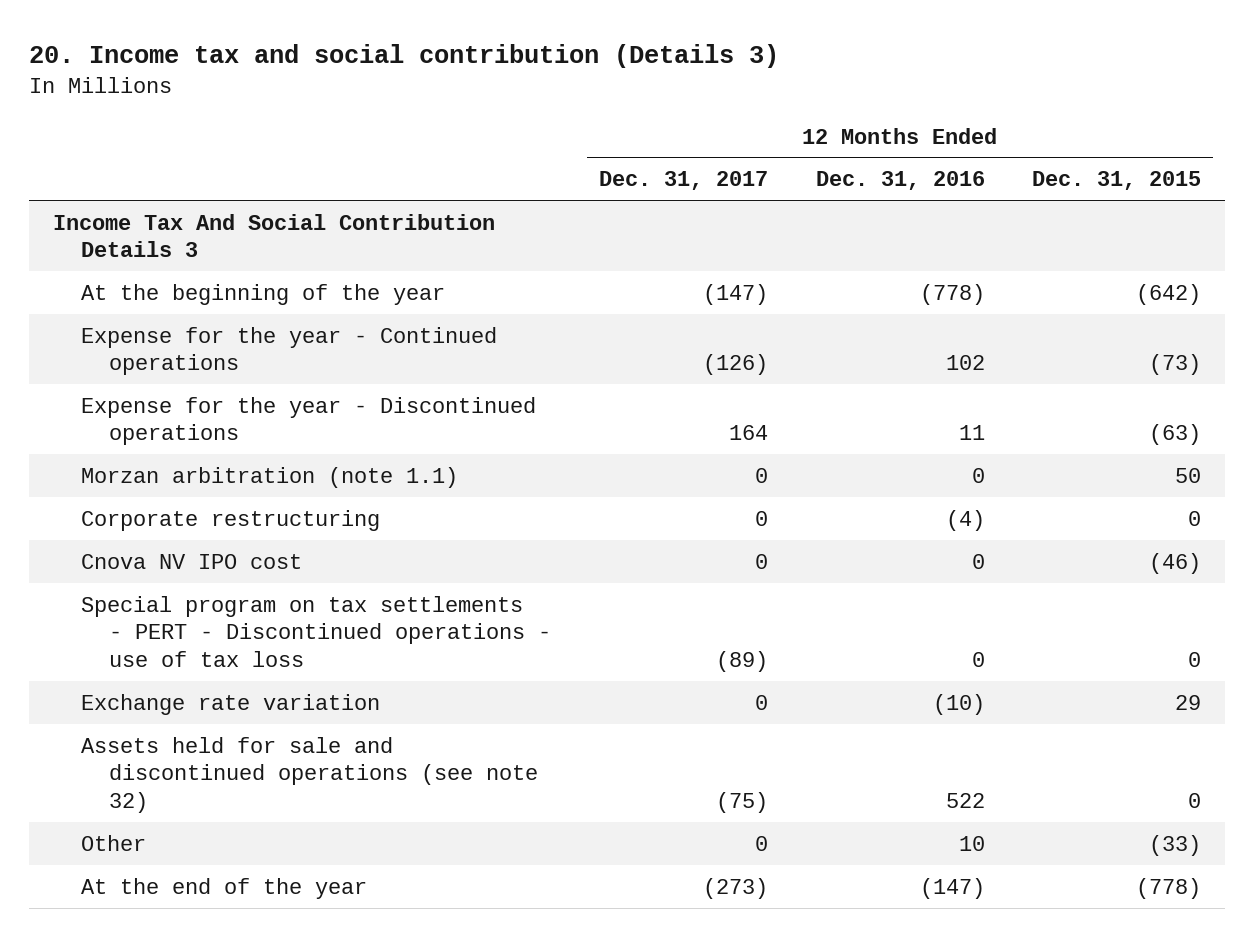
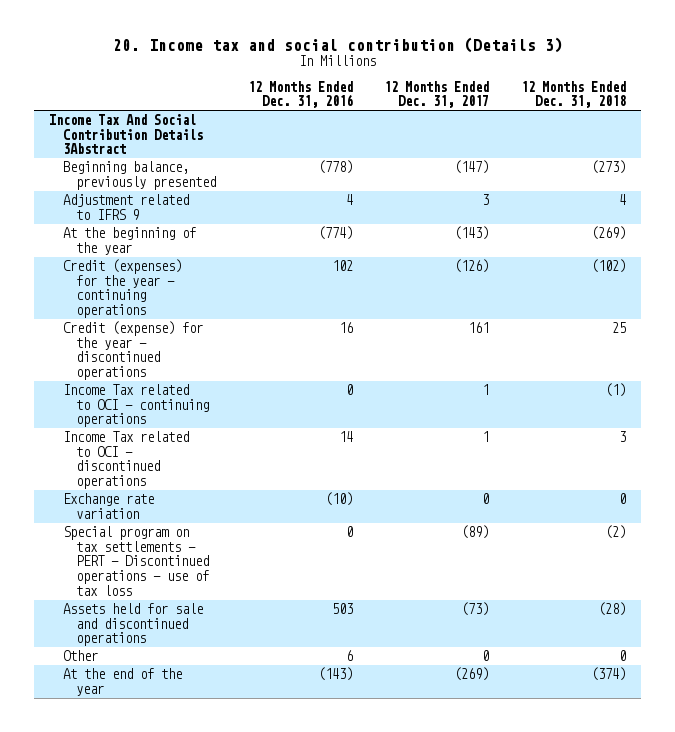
[1032,171,1202,191] Dec. 31, 2015 -> none
none -> [520,80,626,109] 12 Months Ended Dec. 31, 2018
[81,466,459,488] Morzan arbitration (note 1.1) -> none
[81,509,381,531] Corporate restructuring -> none
[81,553,303,569] Cnova NV IPO cost -> none
[53,213,496,258] Income Tax And Social Contribution Details 3 -> [49,114,203,155] Income Tax And Social Contribution Details 3Abstract
none -> [62,161,217,190] Beginning balance, previously presented
none -> [62,194,189,220] Adjustment related to IFRS 9
[702,283,768,305] (147) -> [454,226,490,241] (143)
[919,283,985,305] (778) -> [317,226,353,241] (774)
[81,326,498,376] Expense for the year - Continued operations -> [62,259,182,319] Credit (expenses) for the year - continuing operations
[81,396,537,446] Expense for the year - Discontinued operations -> [62,321,203,381] Credit (expense) for the year - discontinued operations
[728,425,768,441] 164 -> [468,322,490,334] 161
[958,425,985,441] 11 -> [338,322,353,334] 16
none -> [62,384,210,428] Income Tax related to OCI - continuing operations
none -> [62,431,189,490] Income Tax related to OCI - discontinued operations
[81,595,552,667] Special program on tax settlements - PERT - Discontinued operations - use of tax loss -> [62,526,210,596] Special program on tax settlements - PERT - Discontinued operations - use of tax loss
[81,736,539,813] Assets held for sale and discontinued operations (see note 32) -> [62,603,203,647] Assets held for sale and discontinued operations
[715,791,768,813] (75) -> [461,602,490,617] (73)
[945,792,985,808] 522 -> [331,603,353,615] 503
[958,835,985,851] 10 -> [345,650,353,662] 6
[702,877,768,899] (273) -> [454,667,490,682] (269)
[919,877,985,899] (147) -> [317,667,353,682] (143)

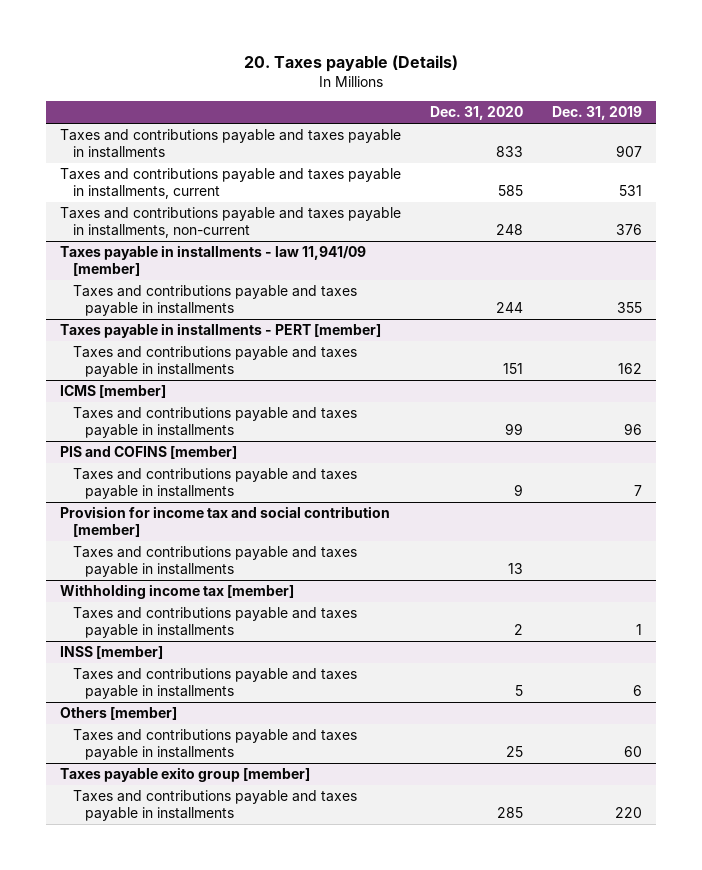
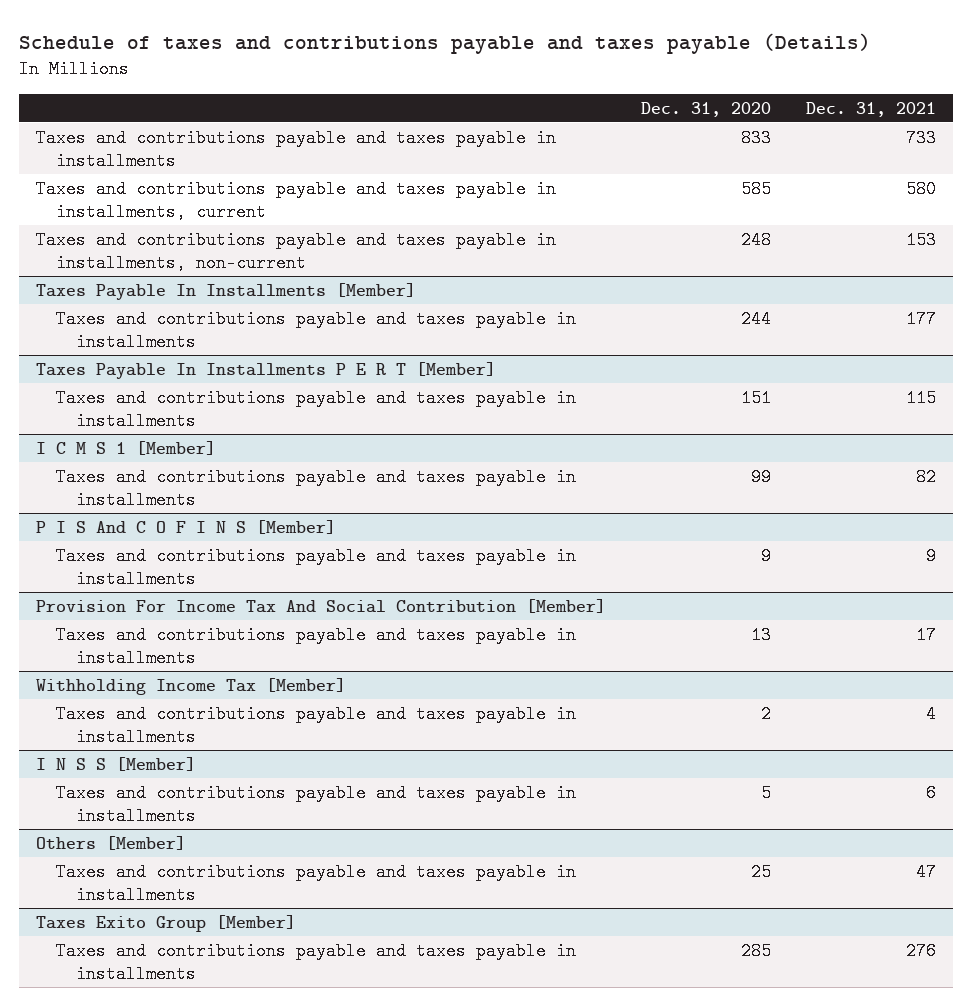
[244,55,459,73] 20. Taxes payable (Details) -> [18,32,871,54] Schedule of taxes and contributions payable and taxes payable (Details)
[551,106,642,121] Dec. 31, 2019 -> none
none -> [805,101,936,117] Dec. 31, 2021
[60,245,367,277] Taxes payable in installments - law 11,941/09 [member] -> [36,283,417,301] Taxes Payable In Installments [Member]
[60,323,382,339] Taxes payable in installments - PERT [member] -> [36,362,497,380] Taxes Payable In Installments P E R T [Member]
[60,385,167,399] ICMS [member] -> [36,441,217,456] I C M S 1 [Member]
[60,446,238,460] PIS and COFINS [member] -> [36,520,337,535] P I S And C O F I N S [Member]
[60,506,391,538] Provision for income tax and social contribution [member] -> [36,599,607,614] Provision For Income Tax And Social Contribution [Member]
[60,584,295,600] Withholding income tax [member] -> [36,678,347,696] Withholding Income Tax [Member]
[60,646,164,660] INSS [member] -> [36,757,197,772] I N S S [Member]
[60,707,178,721] Others [member] -> [36,836,187,851] Others [Member]
[60,767,311,783] Taxes payable exito group [member] -> [36,915,297,933] Taxes Exito Group [Member]

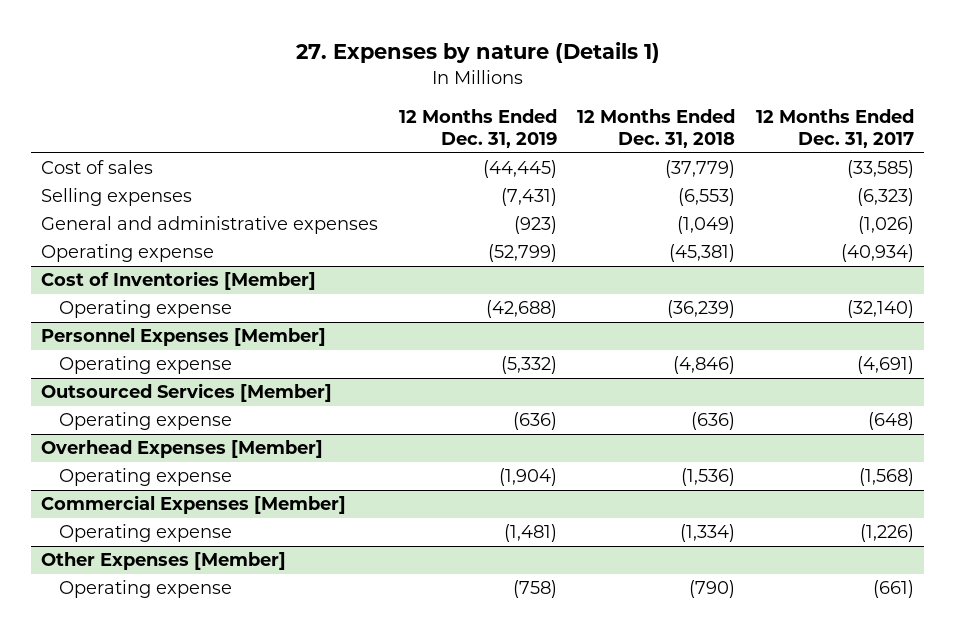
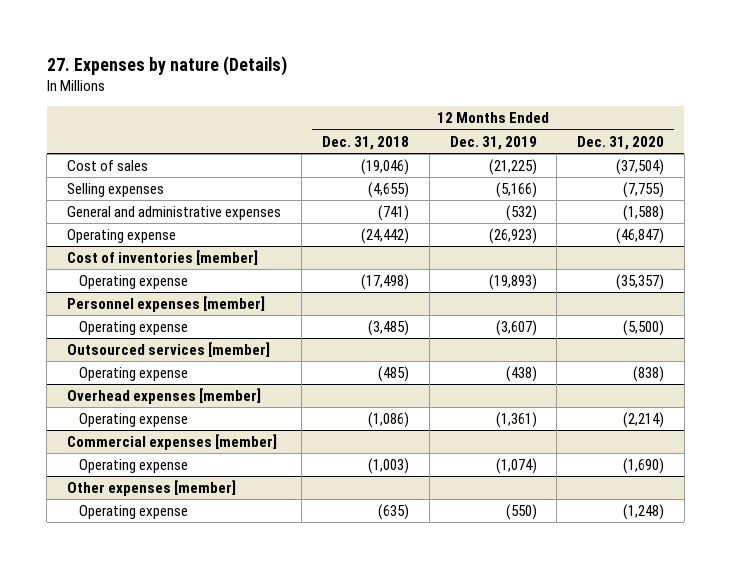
[295,42,660,64] 27. Expenses by nature (Details 1) -> [46,55,287,76] 27. Expenses by nature (Details)
[755,108,914,149] 12 Months Ended Dec. 31, 2017 -> none
none -> [577,135,665,150] Dec. 31, 2020
[482,160,557,179] (44,445) -> [488,159,537,176] (21,225)
[665,160,736,179] (37,779) -> [360,159,409,176] (19,046)
[500,188,557,207] (7,431) -> [495,182,537,199] (5,166)
[678,188,736,207] (6,553) -> [367,182,409,199] (4,655)
[513,216,557,235] (923) -> [505,205,537,222] (532)
[677,216,736,235] (1,049) -> [377,205,409,222] (741)
[487,244,557,263] (52,799) -> [488,228,537,245] (26,923)
[669,244,736,263] (45,381) -> [360,228,409,245] (24,442)
[41,271,317,291] Cost of Inventories [Member] -> [67,250,259,266] Cost of inventories [member]
[485,300,557,319] (42,688) -> [488,274,537,291] (19,893)
[667,300,736,319] (36,239) -> [360,274,409,291] (17,498)
[41,328,327,347] Personnel Expenses [Member] -> [67,296,266,313] Personnel expenses [member]
[500,356,557,375] (5,332) -> [495,320,537,337] (3,607)
[673,356,736,375] (4,846) -> [367,320,409,337] (3,485)
[41,383,333,403] Outsourced Services [Member] -> [67,342,271,358] Outsourced services [member]
[512,412,557,431] (636) -> [505,366,537,383] (438)
[691,412,736,431] (636) -> [377,366,409,383] (485)
[41,440,324,459] Overhead Expenses [Member] -> [67,388,262,405] Overhead expenses [member]
[498,468,557,487] (1,904) -> [495,412,537,429] (1,361)
[681,468,736,487] (1,536) -> [367,412,409,429] (1,086)
[41,495,347,515] Commercial Expenses [Member] -> [67,434,278,451] Commercial expenses [member]
[503,524,557,543] (1,481) -> [495,458,537,475] (1,074)
[680,524,736,543] (1,334) -> [367,458,409,475] (1,003)
[41,552,287,571] Other Expenses [Member] -> [67,480,237,497] Other expenses [member]
[512,580,557,599] (758) -> [505,504,537,521] (550)
[689,580,736,599] (790) -> [377,504,409,521] (635)

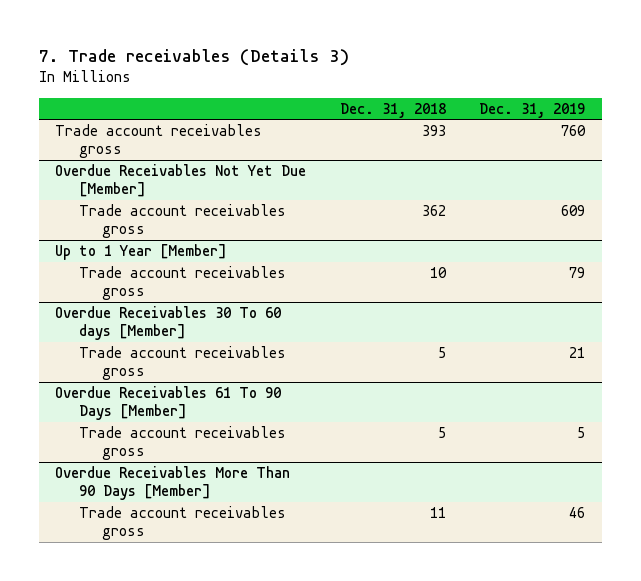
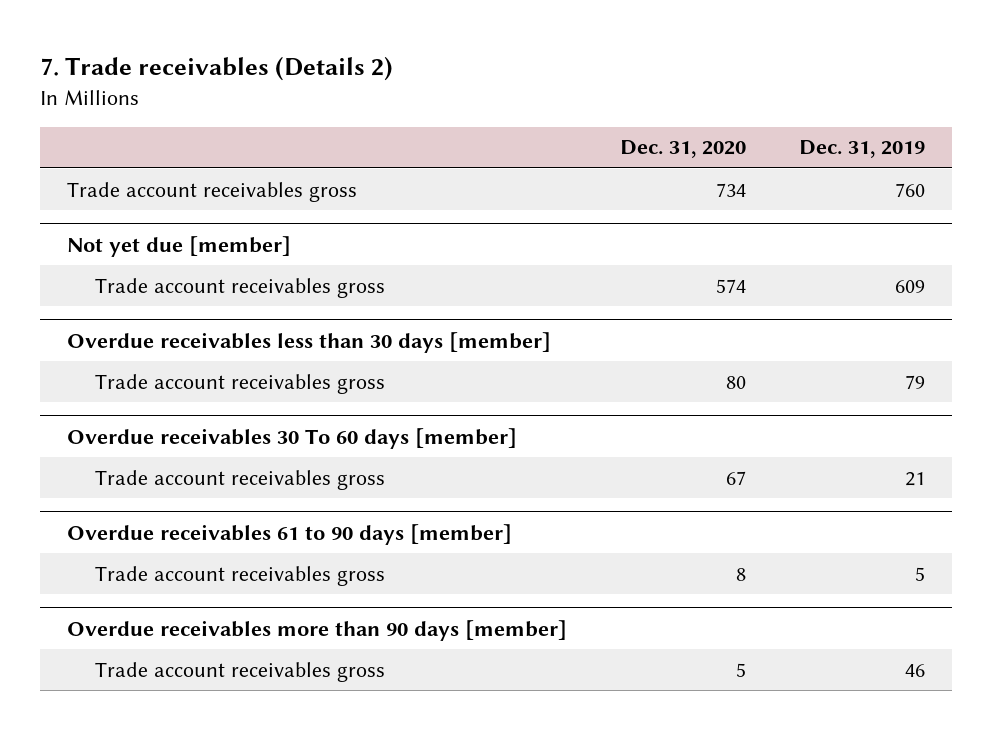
[38,49,349,67] 7. Trade receivables (Details 3) -> [40,55,394,81] 7. Trade receivables (Details 2)
[339,102,446,118] Dec. 31, 2018 -> none
none -> [620,140,747,159] Dec. 31, 2020
[55,164,307,197] Overdue Receivables Not Yet Due [Member] -> [66,235,291,257] Not yet due [member]
[55,244,228,261] Up to 1 Year [Member] -> [66,331,551,353] Overdue receivables less than 30 days [member]
[55,306,282,340] Overdue Receivables 30 To 60 days [Member] -> [66,427,517,449] Overdue receivables 30 To 60 days [member]
[55,386,282,420] Overdue Receivables 61 To 90 Days [Member] -> [66,523,512,545] Overdue receivables 61 to 90 days [member]
[55,466,291,500] Overdue Receivables More Than 90 Days [Member] -> [66,619,567,641] Overdue receivables more than 90 days [member]

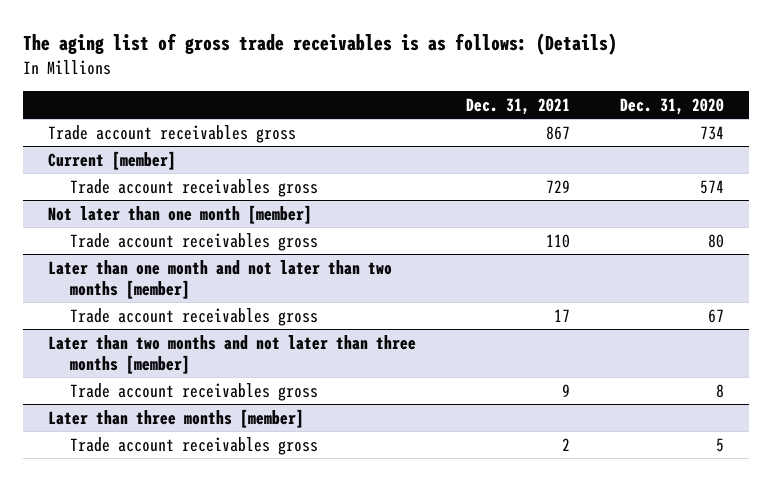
[40,55,394,81] 7. Trade receivables (Details 2) -> [22,32,617,55] The aging list of gross trade receivables is as follows: (Details)
[799,140,926,159] Dec. 31, 2019 -> none
none -> [465,97,570,115] Dec. 31, 2021
[66,235,291,257] Not yet due [member] -> [47,150,176,170] Current [member]
[66,331,551,353] Overdue receivables less than 30 days [member] -> [47,204,312,224] Not later than one month [member]
[66,427,517,449] Overdue receivables 30 To 60 days [member] -> [47,259,392,299] Later than one month and not later than two months [member]
[66,523,512,545] Overdue receivables 61 to 90 days [member] -> [47,334,416,374] Later than two months and not later than three months [member]
[66,619,567,641] Overdue receivables more than 90 days [member] -> [47,408,304,428] Later than three months [member]

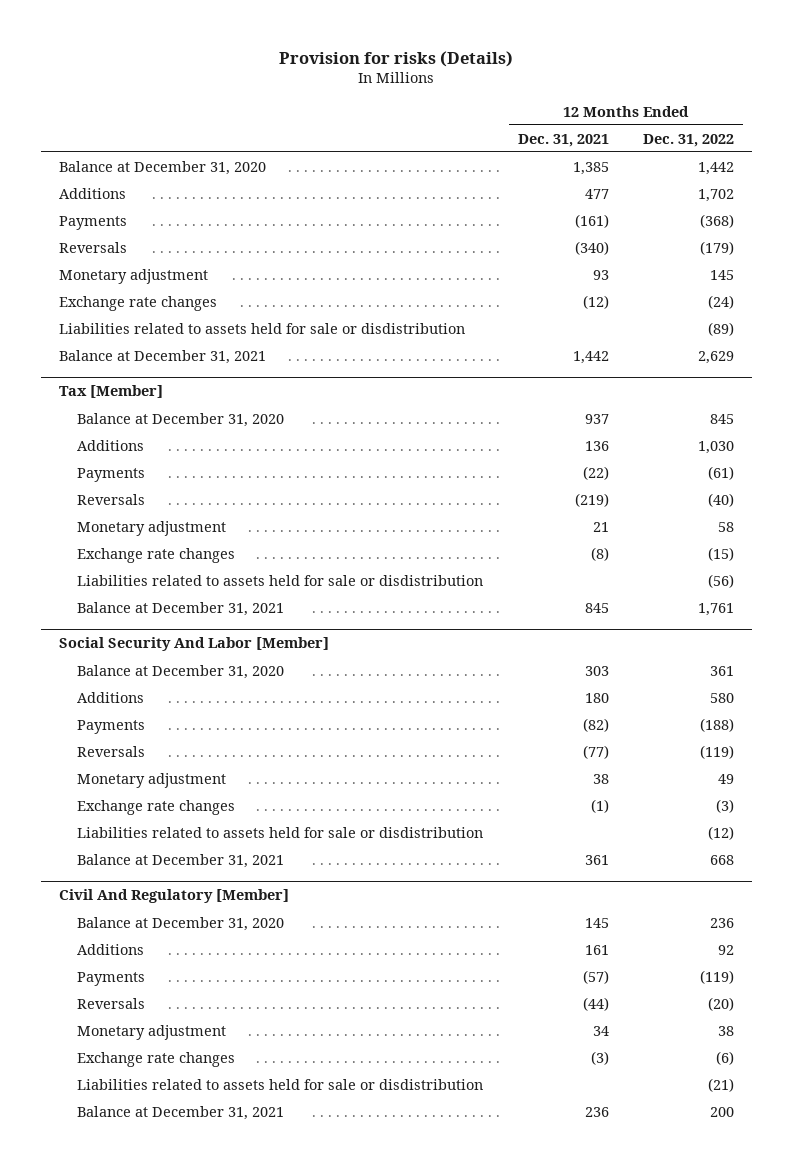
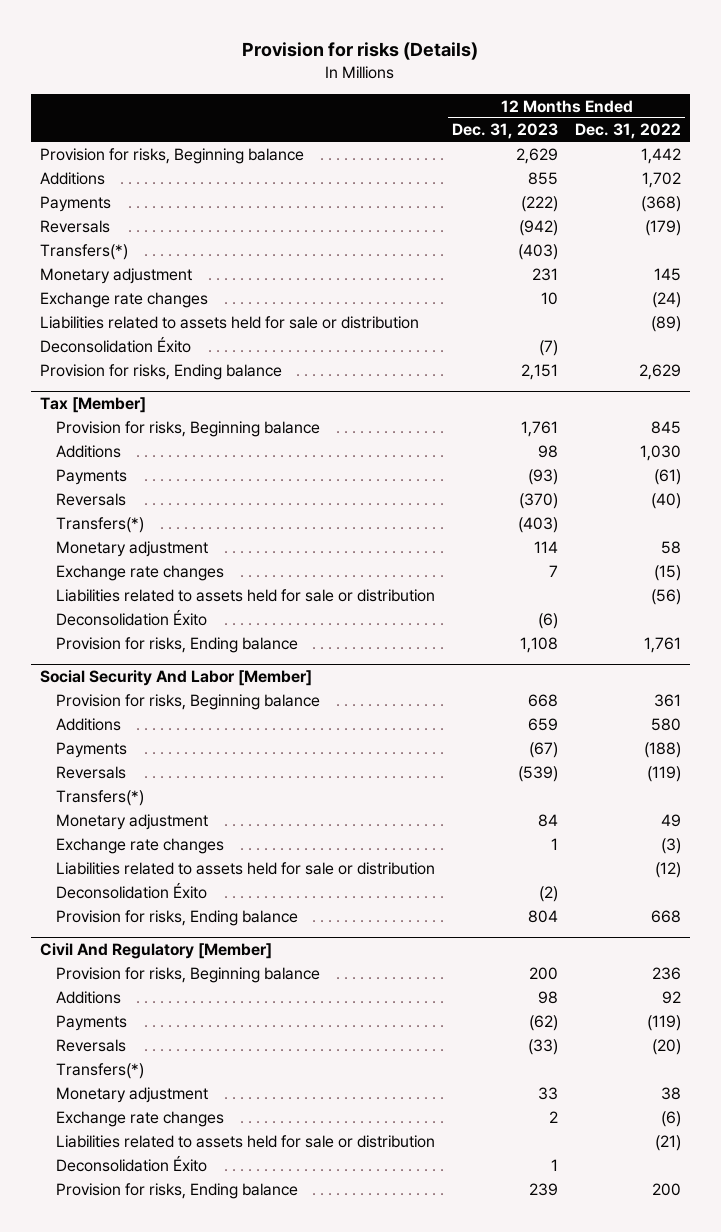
[517,133,609,147] Dec. 31, 2021 -> none
none -> [452,123,559,140] Dec. 31, 2023
[58,160,266,175] Balance at December 31, 2020 -> [39,147,304,164] Provision for risks, Beginning balance
none -> [39,243,128,260] Transfers(*)
[58,322,465,334] Liabilities related to assets held for sale or disdistribution -> [39,315,419,329] Liabilities related to assets held for sale or distribution
none -> [39,335,191,353] Deconsolidation Éxito
[58,349,266,364] Balance at December 31, 2021 -> [39,363,282,380] Provision for risks, Ending balance
[77,412,285,427] Balance at December 31, 2020 -> [56,420,321,437] Provision for risks, Beginning balance
none -> [56,516,145,533] Transfers(*)
[77,574,484,586] Liabilities related to assets held for sale or disdistribution -> [56,588,436,602] Liabilities related to assets held for sale or distribution
none -> [56,608,208,626] Deconsolidation Éxito
[77,601,285,616] Balance at December 31, 2021 -> [56,636,299,653] Provision for risks, Ending balance
[77,664,285,679] Balance at December 31, 2020 -> [56,693,321,710] Provision for risks, Beginning balance
none -> [56,789,145,806] Transfers(*)
[77,826,484,838] Liabilities related to assets held for sale or disdistribution -> [56,861,436,875] Liabilities related to assets held for sale or distribution
none -> [56,881,208,899] Deconsolidation Éxito
[77,853,285,868] Balance at December 31, 2021 -> [56,909,299,926] Provision for risks, Ending balance
[77,916,285,931] Balance at December 31, 2020 -> [56,966,321,983] Provision for risks, Beginning balance
none -> [56,1062,145,1079] Transfers(*)
[77,1078,484,1090] Liabilities related to assets held for sale or disdistribution -> [56,1134,436,1148] Liabilities related to assets held for sale or distribution
none -> [56,1154,208,1172] Deconsolidation Éxito
[77,1105,285,1120] Balance at December 31, 2021 -> [56,1182,299,1199] Provision for risks, Ending balance

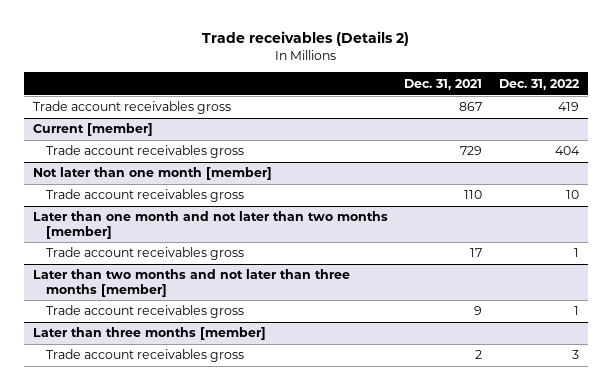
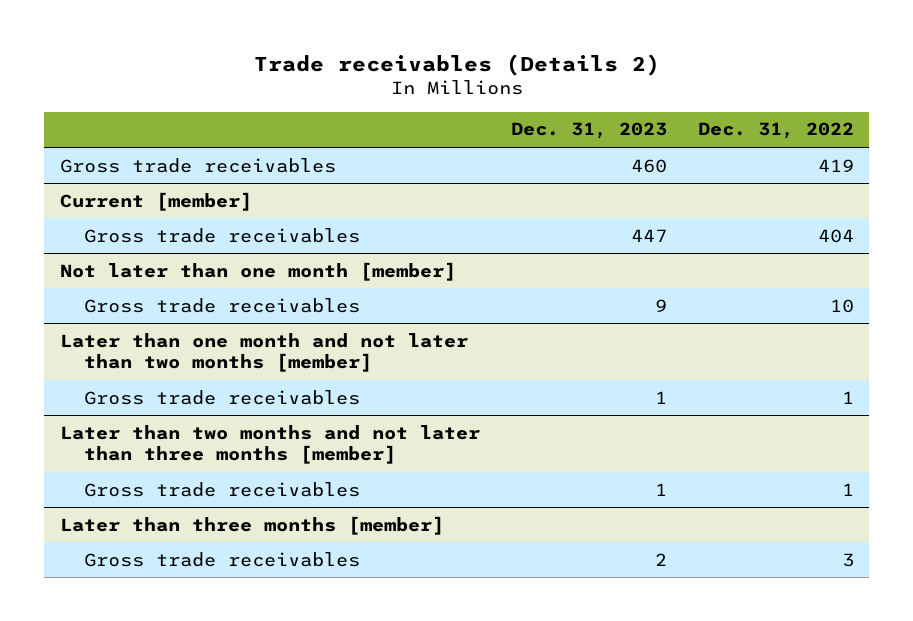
[404,78,483,90] Dec. 31, 2021 -> none
none -> [510,122,667,140] Dec. 31, 2023
[32,101,231,115] Trade account receivables gross -> [59,157,336,173] Gross trade receivables
[45,145,244,159] Trade account receivables gross -> [83,227,360,243] Gross trade receivables
[45,189,244,203] Trade account receivables gross -> [83,297,360,313] Gross trade receivables
[45,247,244,261] Trade account receivables gross -> [83,389,360,405] Gross trade receivables
[45,305,244,319] Trade account receivables gross -> [83,481,360,497] Gross trade receivables
[45,349,244,363] Trade account receivables gross -> [83,551,360,567] Gross trade receivables

